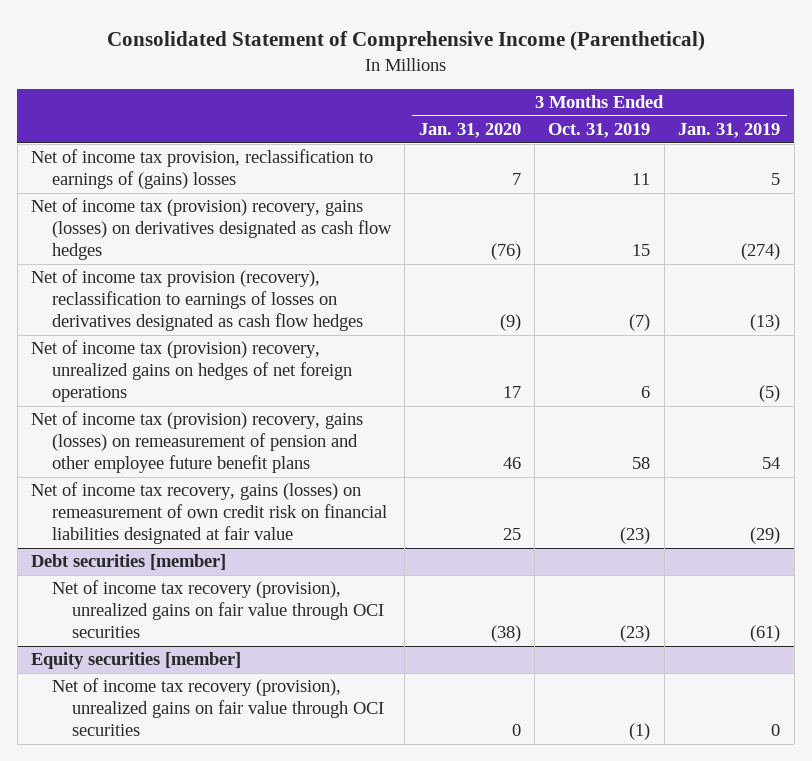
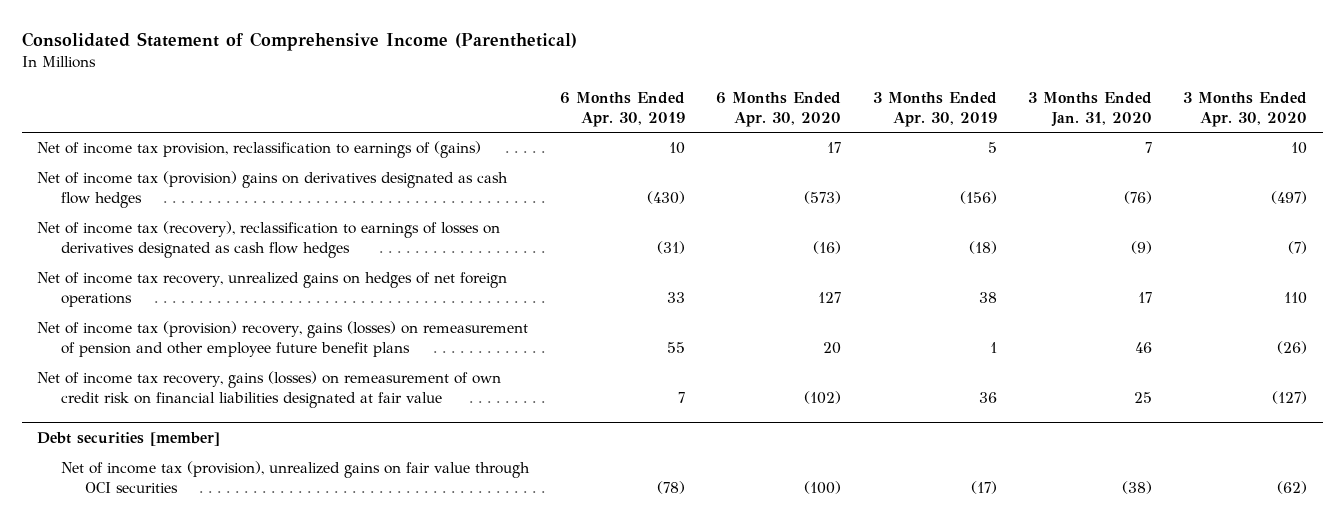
[548,123,651,139] Oct. 31, 2019 -> none
[678,123,781,139] Jan. 31, 2019 -> none
none -> [560,92,686,127] 6 Months Ended Apr. 30, 2019
none -> [716,92,842,127] 6 Months Ended Apr. 30, 2020
none -> [872,92,997,127] 3 Months Ended Apr. 30, 2019
none -> [1183,92,1308,127] 3 Months Ended Apr. 30, 2020
[31,149,374,190] Net of income tax provision, reclassification to earnings of (gains) losses -> [37,141,482,159] Net of income tax provision, reclassification to earnings of (gains)
[31,198,392,261] Net of income tax (provision) recovery, gains (losses) on derivatives designated as cash flow hedges -> [37,171,509,208] Net of income tax (provision) gains on derivatives designated as cash flow hedges
[31,269,363,332] Net of income tax provision (recovery), reclassification to earnings of losses on derivatives designated as cash flow hedges -> [37,221,501,258] Net of income tax (recovery), reclassification to earnings of losses on derivatives designated as cash flow hedges
[31,340,352,403] Net of income tax (provision) recovery, unrealized gains on hedges of net foreign operations -> [37,272,508,307] Net of income tax recovery, unrealized gains on hedges of net foreign operations
[31,652,242,670] Equity securities [member] -> none
[51,678,384,737] Net of income tax recovery (provision), unrealized gains on fair value through OCI securities -> none
[51,580,384,639] Net of income tax recovery (provision), unrealized gains on fair value through OCI securities -> [60,461,530,493] Net of income tax (provision), unrealized gains on fair value through OCI securities

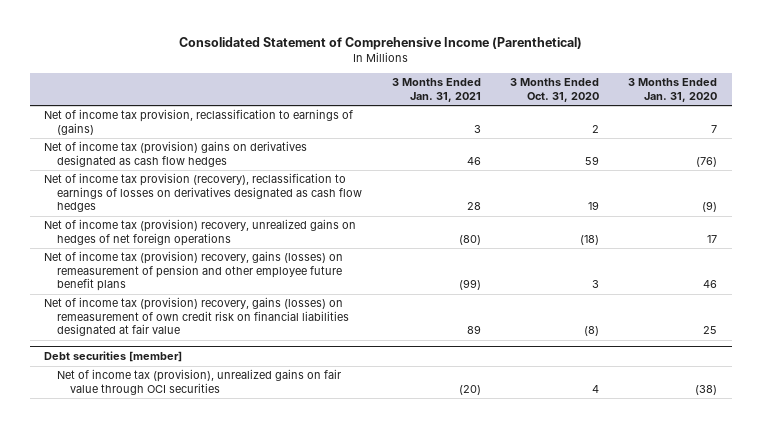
[560,92,686,127] 6 Months Ended Apr. 30, 2019 -> none
[716,92,842,127] 6 Months Ended Apr. 30, 2020 -> none
[872,92,997,127] 3 Months Ended Apr. 30, 2019 -> none
[1183,92,1308,127] 3 Months Ended Apr. 30, 2020 -> none
none -> [391,78,481,102] 3 Months Ended Jan. 31, 2021
none -> [509,78,599,102] 3 Months Ended Oct. 31, 2020
[37,221,501,258] Net of income tax (recovery), reclassification to earnings of losses on derivatives designated as cash flow hedges -> [44,173,363,213] Net of income tax provision (recovery), reclassification to earnings of losses on derivatives designated as cash flow hedges
[37,272,508,307] Net of income tax recovery, unrealized gains on hedges of net foreign operations -> [44,219,357,246] Net of income tax (provision) recovery, unrealized gains on hedges of net foreign operations
[37,371,502,408] Net of income tax recovery, gains (losses) on remeasurement of own credit risk on financial liabilities designated at fair value -> [44,297,350,337] Net of income tax (provision) recovery, gains (losses) on remeasurement of own credit risk on financial liabilities designated at fair value

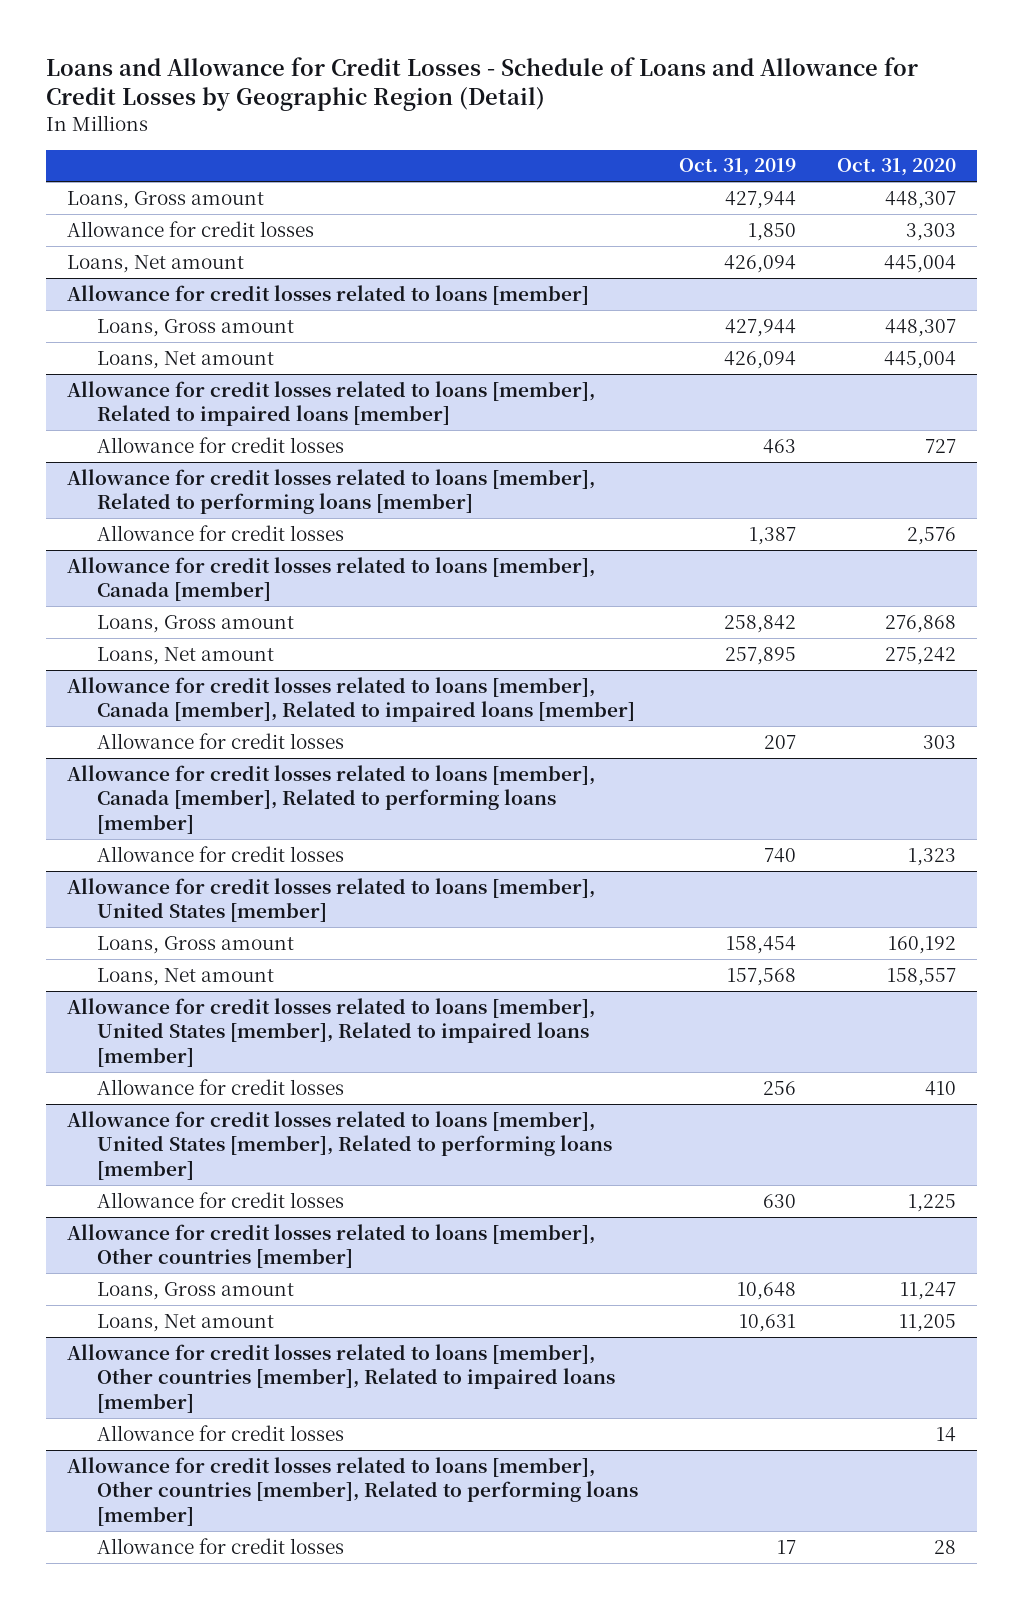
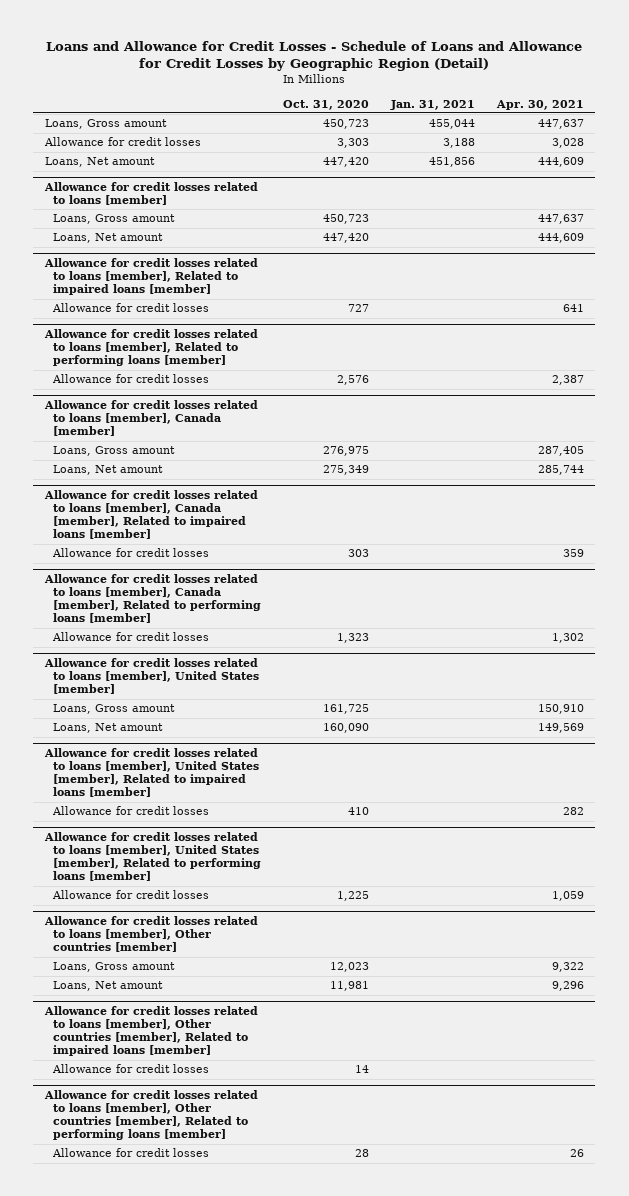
[678,158,796,177] Oct. 31, 2019 -> none
none -> [389,99,475,110] Jan. 31, 2021
none -> [496,99,585,110] Apr. 30, 2021
[884,190,956,209] 448,307 -> [322,119,369,130] 450,723
[883,254,956,273] 445,004 -> [322,157,369,168] 447,420
[884,318,956,337] 448,307 -> [322,214,369,225] 450,723
[883,350,956,369] 445,004 -> [322,233,369,244] 447,420
[884,614,956,633] 276,868 -> [322,446,369,457] 276,975
[884,646,956,665] 275,242 -> [322,465,369,476] 275,349
[887,935,956,954] 160,192 -> [322,704,369,715] 161,725
[886,967,956,986] 158,557 -> [322,723,369,734] 160,090
[899,1281,956,1300] 11,247 -> [329,962,369,973] 12,023
[898,1313,956,1332] 11,205 -> [329,981,369,992] 11,981

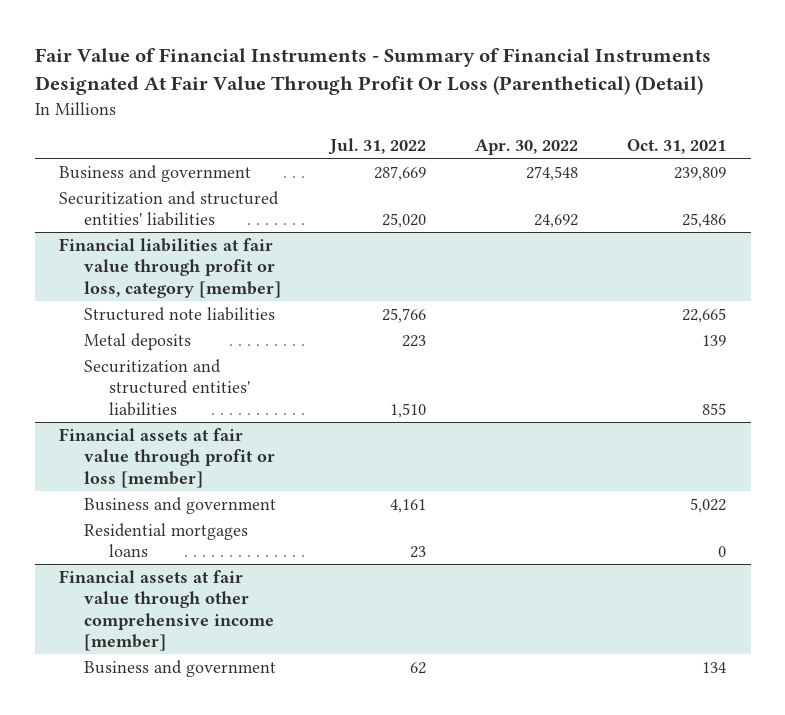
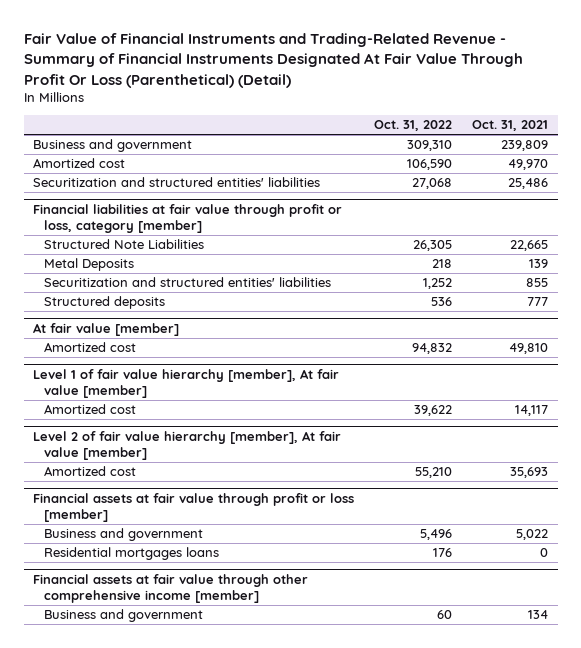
[34,48,711,96] Fair Value of Financial Instruments - Summary of Financial Instruments Designated At Fair Value Through Profit Or Loss (Parenthetical) (Detail) -> [23,32,523,88] Fair Value of Financial Instruments and Trading-Related Revenue - Summary of Financial Instruments Designated At Fair Value Through Profit Or Loss (Parenthetical) (Detail)
[327,138,426,156] Jul. 31, 2022 -> none
[475,139,579,156] Apr. 30, 2022 -> none
none -> [374,120,453,132] Oct. 31, 2022
none -> [33,158,126,169] Amortized cost
[83,306,275,321] Structured note liabilities -> [43,239,204,250] Structured Note Liabilities
[83,332,191,350] Metal deposits -> [43,258,134,272] Metal Deposits
none -> [43,296,165,310] Structured deposits
none -> [33,323,180,337] At fair value [member]
none -> [43,342,136,353] Amortized cost
none -> [33,369,340,398] Level 1 of fair value hierarchy [member], At fair value [member]
none -> [43,404,136,415] Amortized cost
none -> [33,431,342,460] Level 2 of fair value hierarchy [member], At fair value [member]
none -> [43,466,136,477] Amortized cost

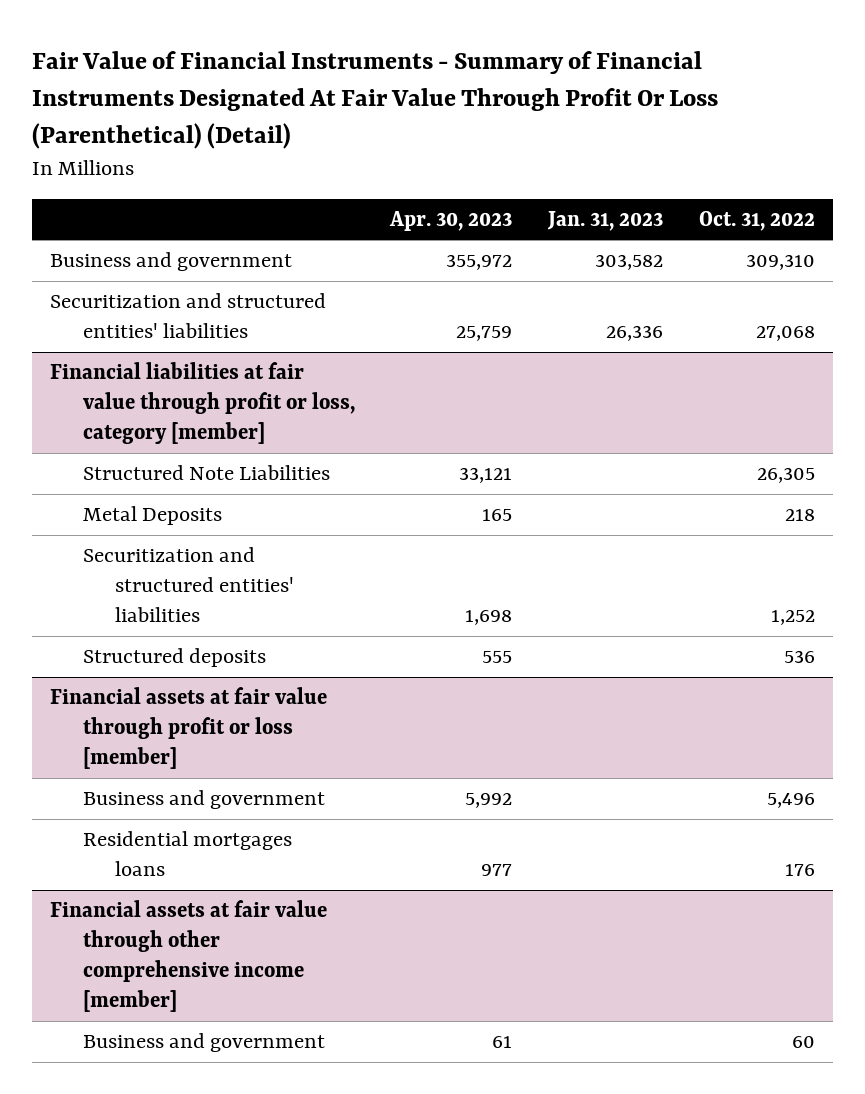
[23,32,523,88] Fair Value of Financial Instruments and Trading-Related Revenue - Summary of Financial Instruments Designated At Fair Value Through Profit Or Loss (Parenthetical) (Detail) -> [32,50,719,149] Fair Value of Financial Instruments - Summary of Financial Instruments Designated At Fair Value Through Profit Or Loss (Parenthetical) (Detail)
[471,120,548,132] Oct. 31, 2021 -> none
none -> [389,210,513,231] Apr. 30, 2023
none -> [547,210,664,231] Jan. 31, 2023
[33,158,126,169] Amortized cost -> none
[33,323,180,337] At fair value [member] -> none
[43,342,136,353] Amortized cost -> none
[33,369,340,398] Level 1 of fair value hierarchy [member], At fair value [member] -> none
[43,404,136,415] Amortized cost -> none
[33,431,342,460] Level 2 of fair value hierarchy [member], At fair value [member] -> none
[43,466,136,477] Amortized cost -> none

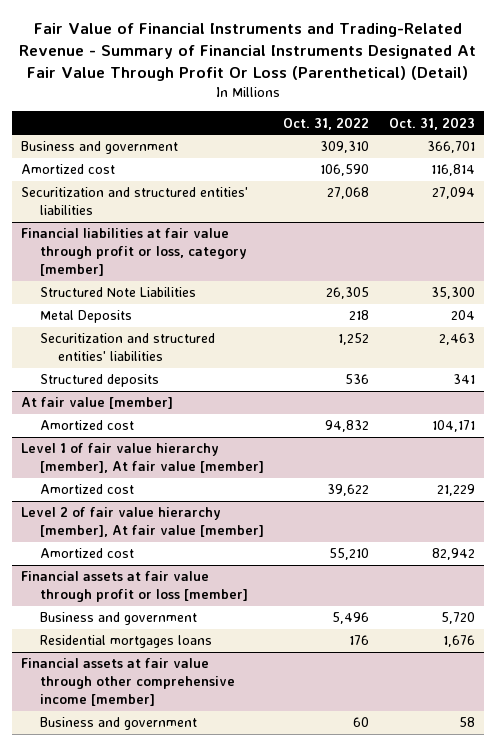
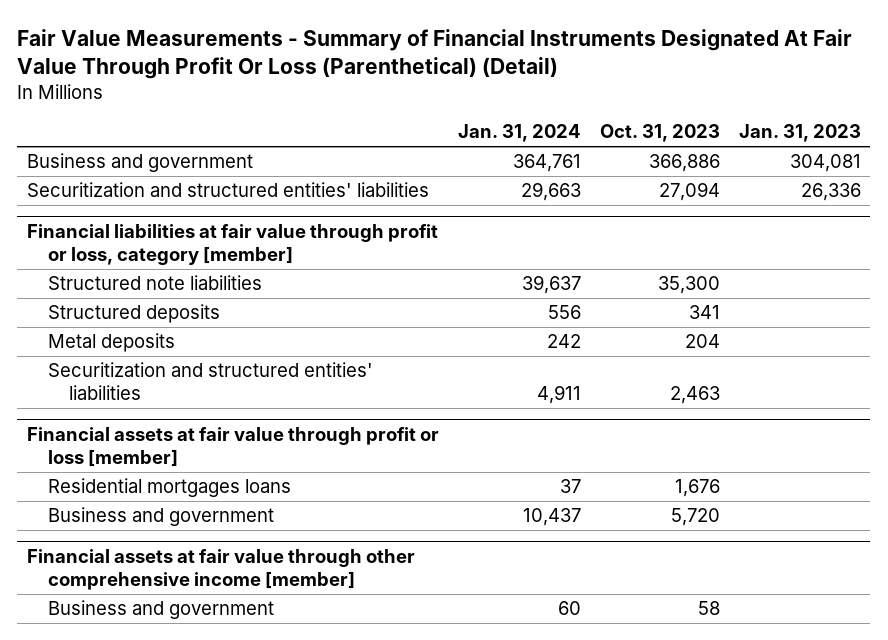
[18,22,476,81] Fair Value of Financial Instruments and Trading-Related Revenue - Summary of Financial Instruments Designated At Fair Value Through Profit Or Loss (Parenthetical) (Detail) -> [17,28,853,80] Fair Value Measurements - Summary of Financial Instruments Designated At Fair Value Through Profit Or Loss (Parenthetical) (Detail)
[283,116,370,130] Oct. 31, 2022 -> none
none -> [457,124,581,143] Jan. 31, 2024
none -> [738,124,861,143] Jan. 31, 2023
[21,164,116,175] Amortized cost -> none
[426,141,475,154] 366,701 -> [648,154,720,173] 366,886
[39,310,132,324] Metal Deposits -> none
[39,287,196,298] Structured Note Liabilities -> [47,275,262,291] Structured note liabilities
[21,397,174,410] At fair value [member] -> none
[39,420,134,431] Amortized cost -> none
[21,443,264,474] Level 1 of fair value hierarchy [member], At fair value [member] -> none
[39,484,134,495] Amortized cost -> none
[21,507,264,538] Level 2 of fair value hierarchy [member], At fair value [member] -> none
[39,548,134,559] Amortized cost -> none
none -> [47,333,175,353] Metal deposits
[39,333,215,362] Securitization and structured entities' liabilities -> [47,362,373,401] Securitization and structured entities' liabilities
[39,612,197,626] Business and government -> [47,507,274,527] Business and government

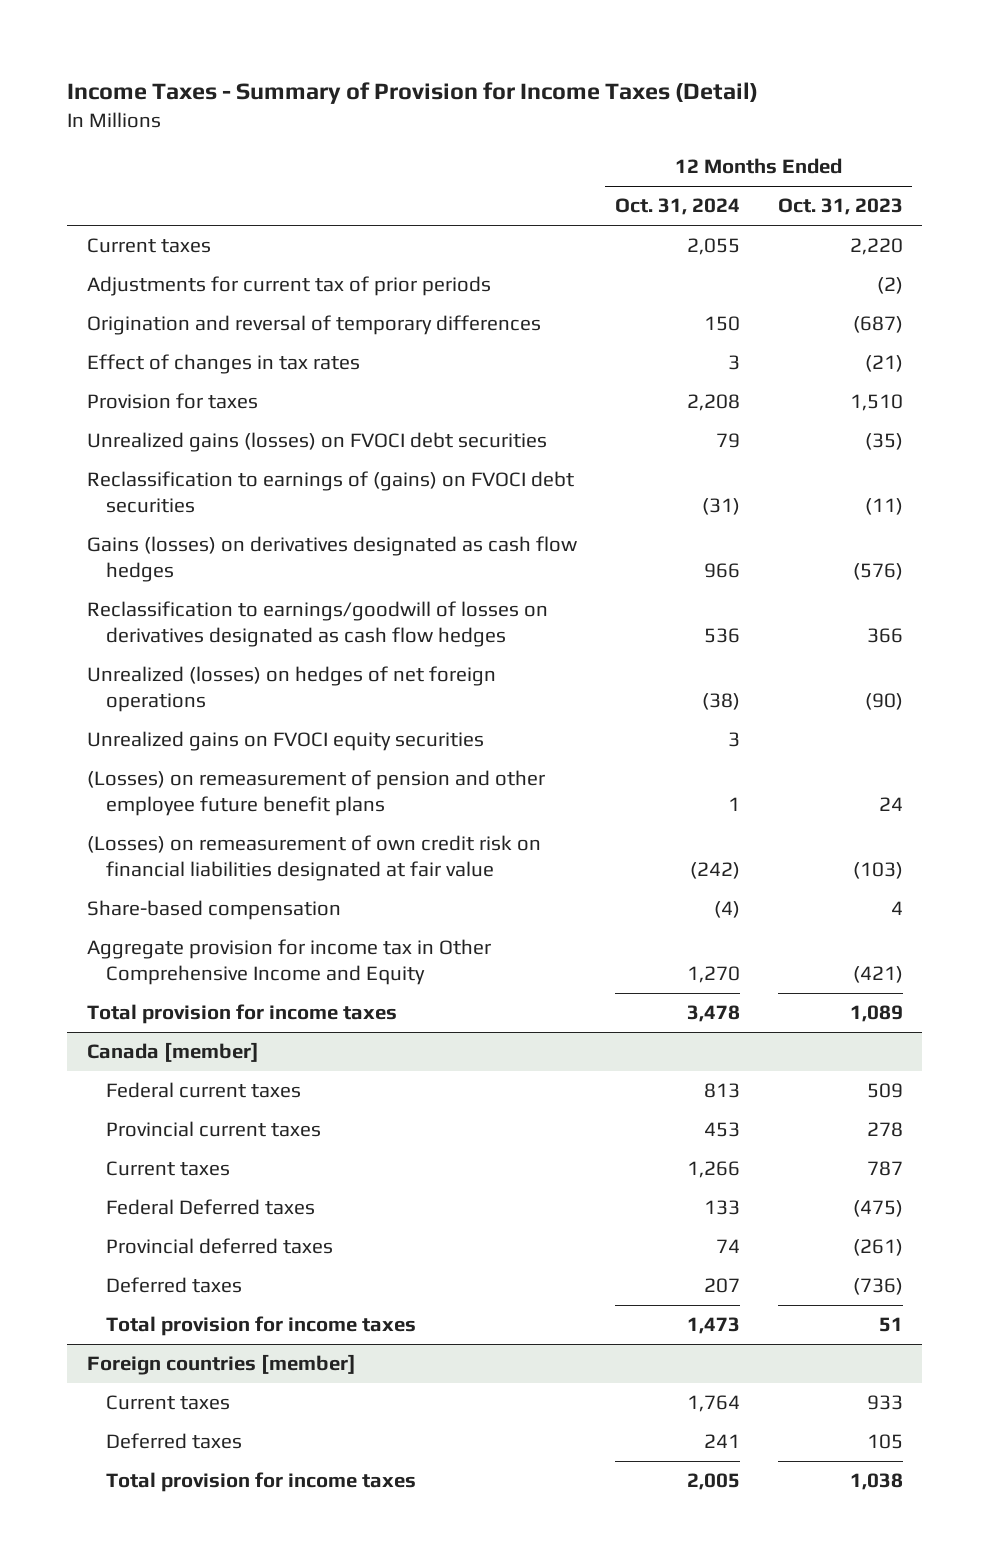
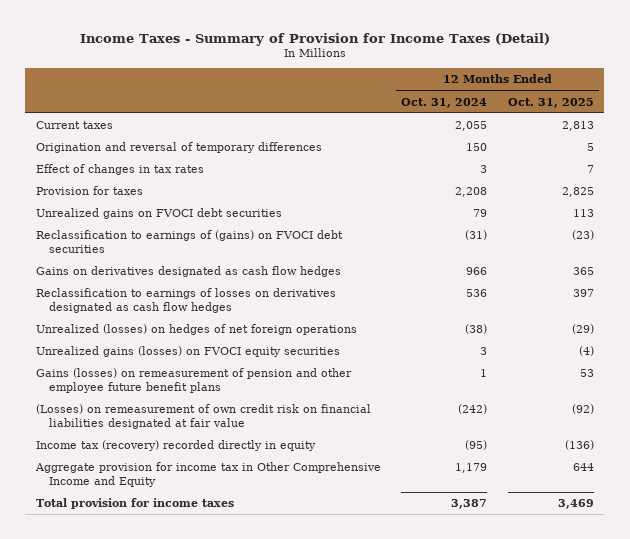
[777,198,903,216] Oct. 31, 2023 -> none
none -> [507,97,594,108] Oct. 31, 2025
[86,276,491,297] Adjustments for current tax of prior periods -> none
[86,432,547,453] Unrealized gains (losses) on FVOCI debt securities -> [35,208,282,220] Unrealized gains on FVOCI debt securities
[86,536,577,583] Gains (losses) on derivatives designated as cash flow hedges -> [35,266,341,278] Gains on derivatives designated as cash flow hedges
[86,601,548,648] Reclassification to earnings/goodwill of losses on derivatives designated as cash flow hedges -> [35,288,336,313] Reclassification to earnings of losses on derivatives designated as cash flow hedges
[86,731,484,752] Unrealized gains on FVOCI equity securities -> [35,346,340,358] Unrealized gains (losses) on FVOCI equity securities
[86,770,545,817] (Losses) on remeasurement of pension and other employee future benefit plans -> [35,368,352,393] Gains (losses) on remeasurement of pension and other employee future benefit plans
[86,900,341,921] Share-based compensation -> none
[86,1042,259,1063] Canada [member] -> none
[106,1082,302,1099] Federal current taxes -> none
[106,1121,322,1138] Provincial current taxes -> none
[106,1161,231,1177] Current taxes -> none
[106,1199,316,1216] Federal Deferred taxes -> none
[106,1238,334,1255] Provincial deferred taxes -> none
[106,1277,243,1294] Deferred taxes -> none
[106,1316,417,1337] Total provision for income taxes -> none
[86,1354,356,1376] Foreign countries [member] -> none
[106,1395,231,1411] Current taxes -> none
[106,1433,243,1450] Deferred taxes -> none
[106,1472,417,1493] Total provision for income taxes -> none
none -> [35,440,316,452] Income tax (recovery) recorded directly in equity
[686,966,740,984] 1,270 -> [455,463,488,474] 1,179
[686,1005,740,1023] 3,478 -> [451,499,488,510] 3,387

